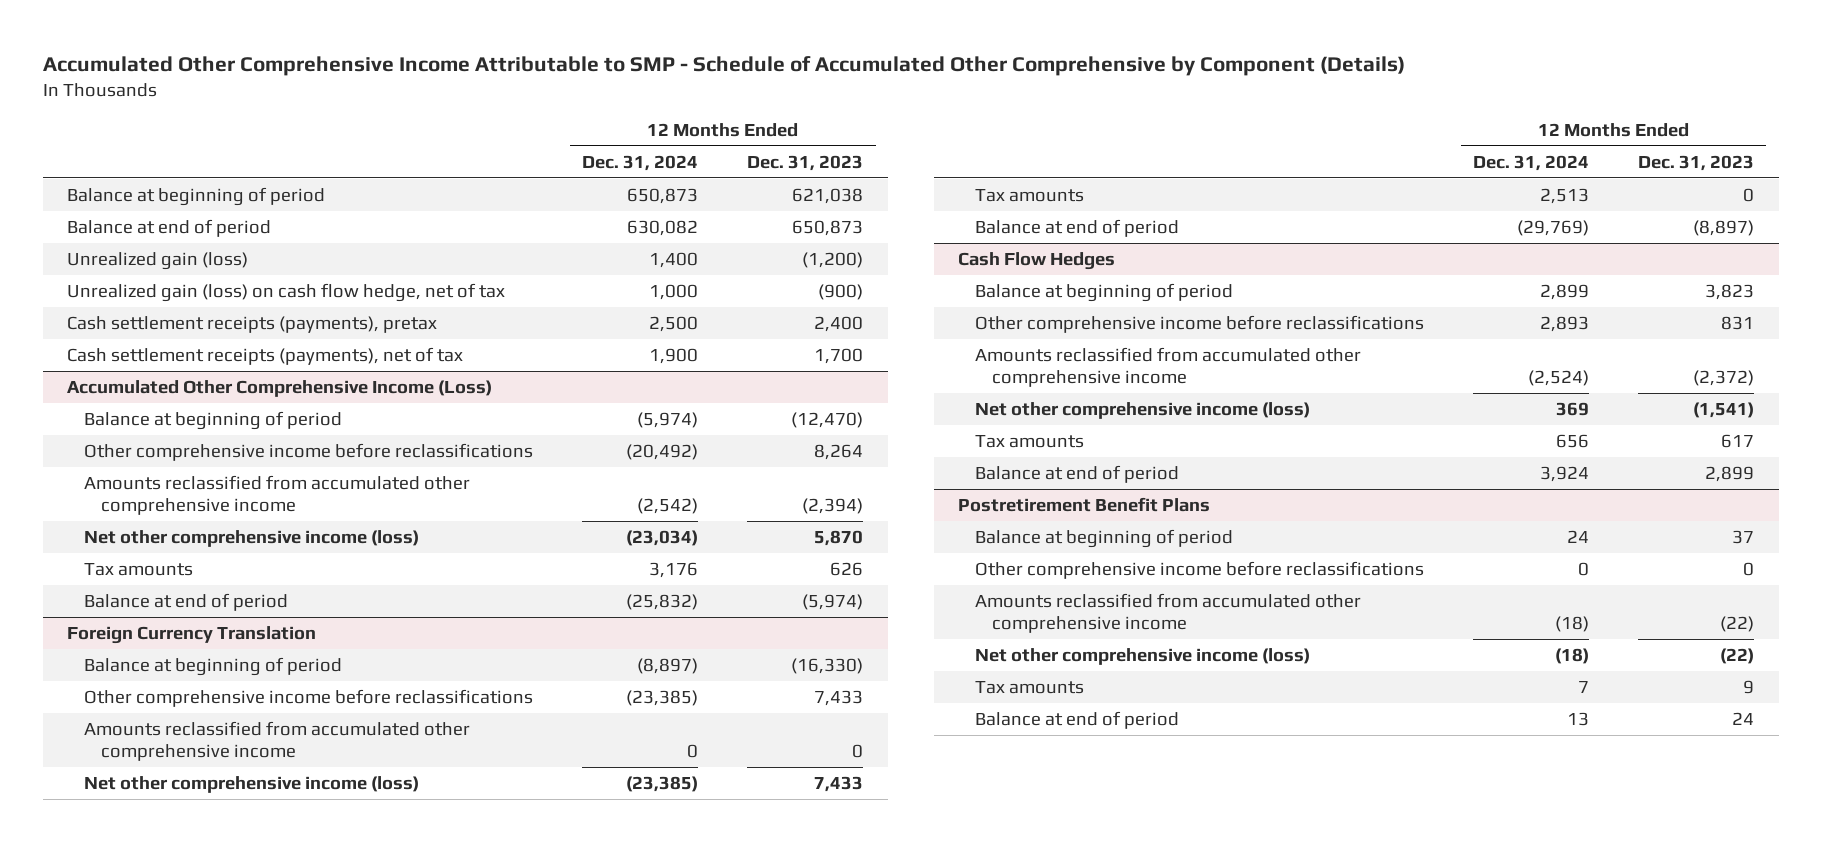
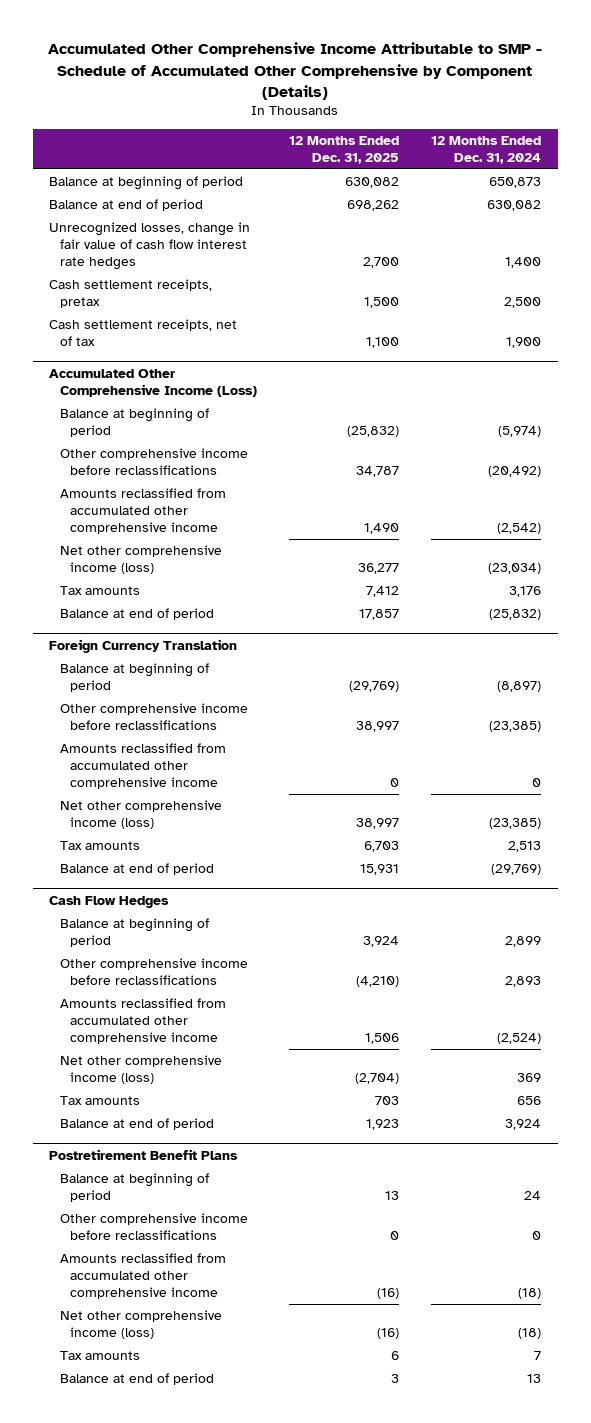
[747,154,864,171] Dec. 31, 2023 -> none
none -> [289,135,400,165] 12 Months Ended Dec. 31, 2025
[67,282,506,302] Unrealized gain (loss) on cash flow hedge, net of tax -> none
[67,251,249,270] Unrealized gain (loss) -> [49,222,251,271] Unrecognized losses, change in fair value of cash flow interest rate hedges
[67,315,438,333] Cash settlement receipts (payments), pretax -> [49,279,213,309] Cash settlement receipts, pretax
[67,346,464,365] Cash settlement receipts (payments), net of tax -> [49,319,238,347] Cash settlement receipts, net of tax

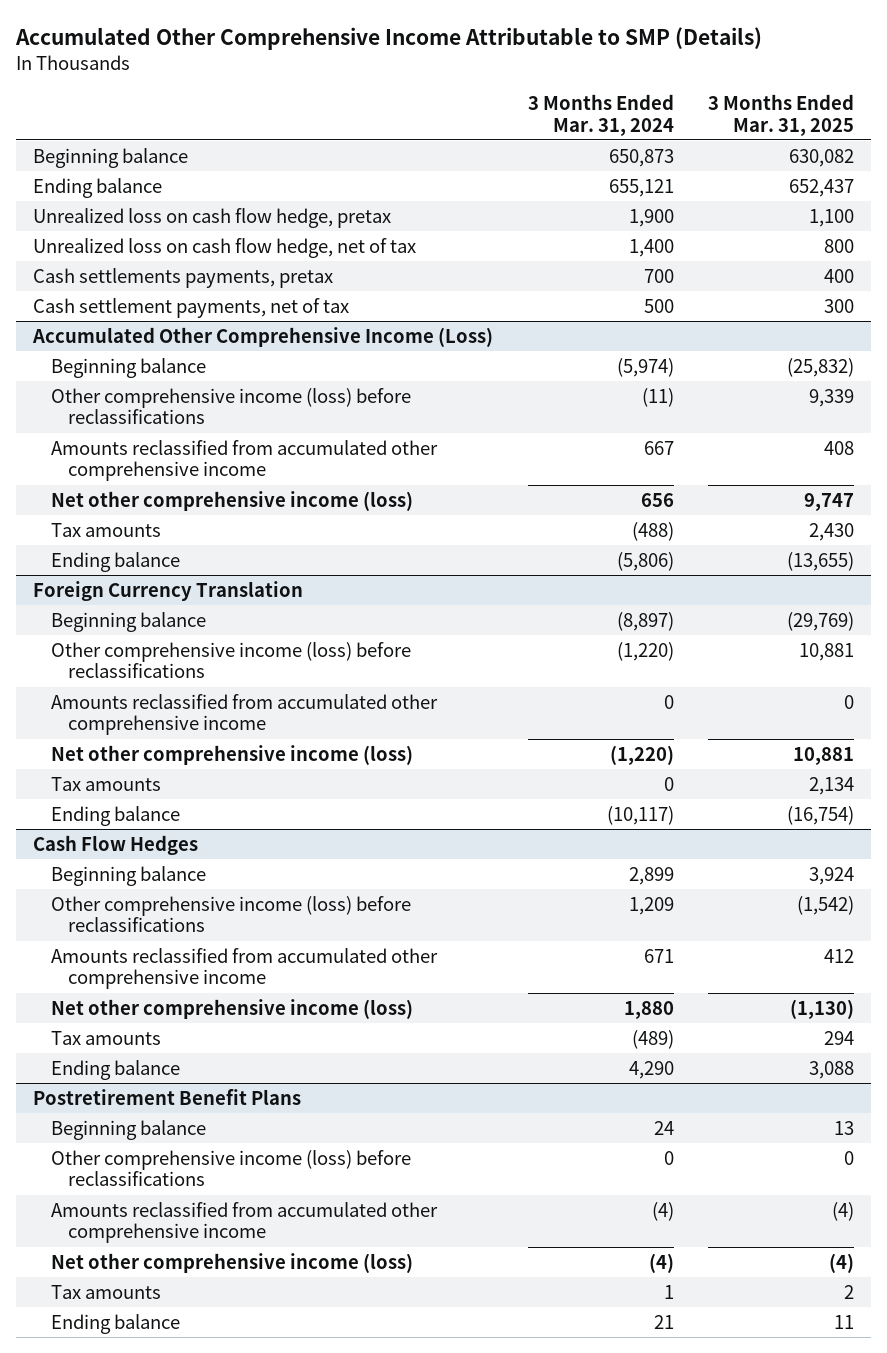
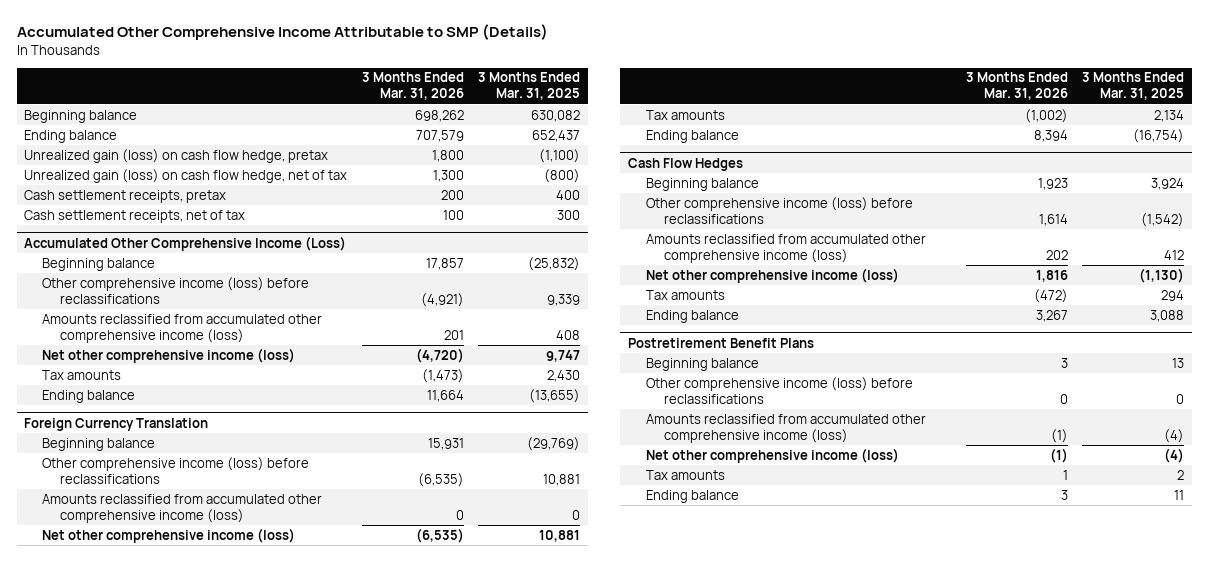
[527,94,674,136] 3 Months Ended Mar. 31, 2024 -> none
none -> [361,72,464,101] 3 Months Ended Mar. 31, 2026
[33,207,392,228] Unrealized loss on cash flow hedge, pretax -> [23,148,328,163] Unrealized gain (loss) on cash flow hedge, pretax
[808,208,854,227] 1,100 -> [539,148,581,163] (1,100)
[33,237,417,258] Unrealized loss on cash flow hedge, net of tax -> [23,168,347,183] Unrealized gain (loss) on cash flow hedge, net of tax
[823,238,854,253] 800 -> [544,168,581,183] (800)
[33,267,334,288] Cash settlements payments, pretax -> [23,189,226,203] Cash settlement receipts, pretax
[33,297,350,318] Cash settlement payments, net of tax -> [23,209,245,223] Cash settlement receipts, net of tax
[50,439,438,482] Amounts reclassified from accumulated other comprehensive income -> [42,313,323,343] Amounts reclassified from accumulated other comprehensive income (loss)
[50,693,438,736] Amounts reclassified from accumulated other comprehensive income -> [42,493,323,523] Amounts reclassified from accumulated other comprehensive income (loss)
[50,947,438,990] Amounts reclassified from accumulated other comprehensive income -> [645,233,926,263] Amounts reclassified from accumulated other comprehensive income (loss)
[50,1201,438,1244] Amounts reclassified from accumulated other comprehensive income -> [645,413,926,443] Amounts reclassified from accumulated other comprehensive income (loss)

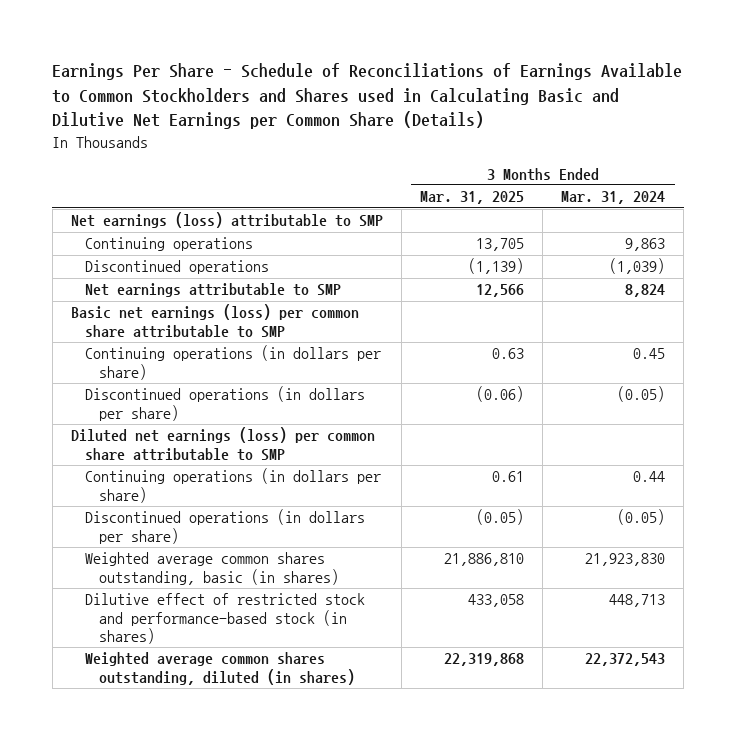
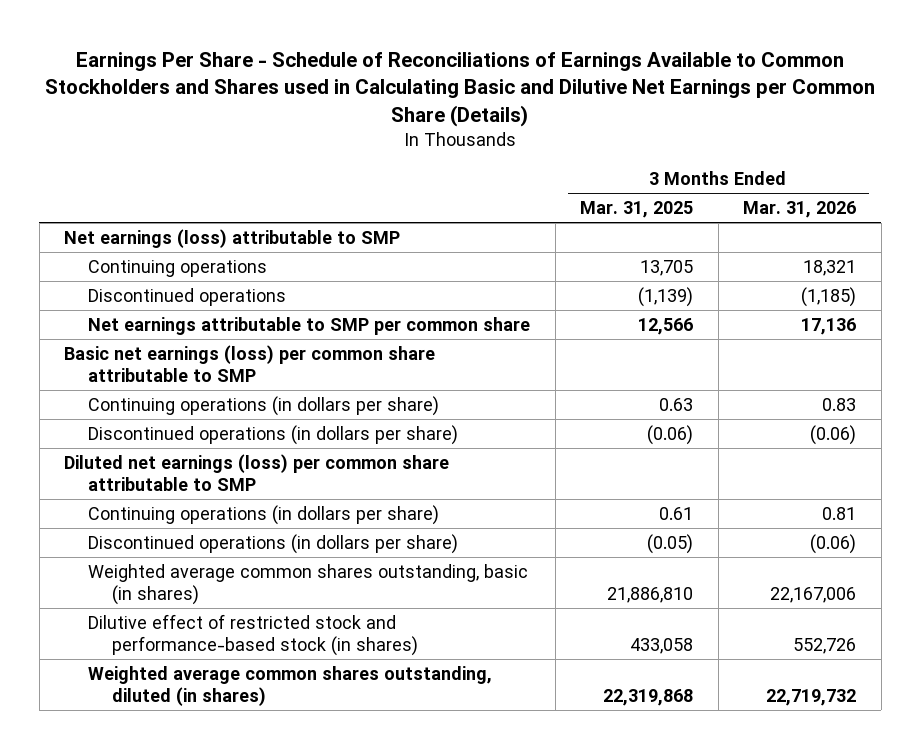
[561,191,666,205] Mar. 31, 2024 -> none
none -> [743,201,857,219] Mar. 31, 2026
[84,283,341,298] Net earnings attributable to SMP -> [87,316,530,335] Net earnings attributable to SMP per common share

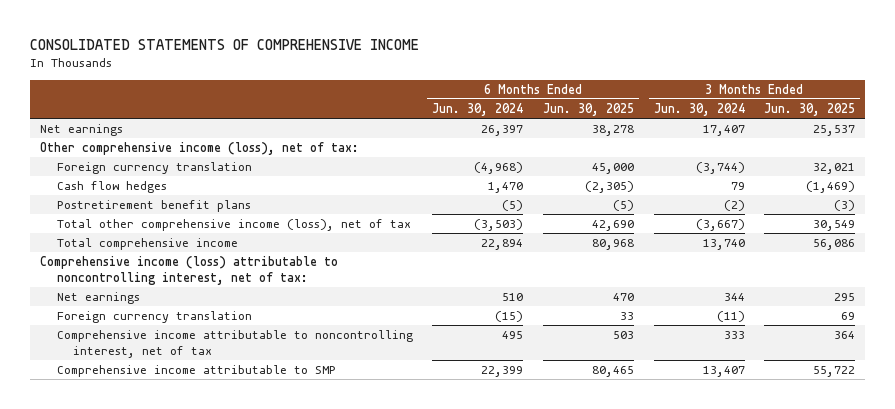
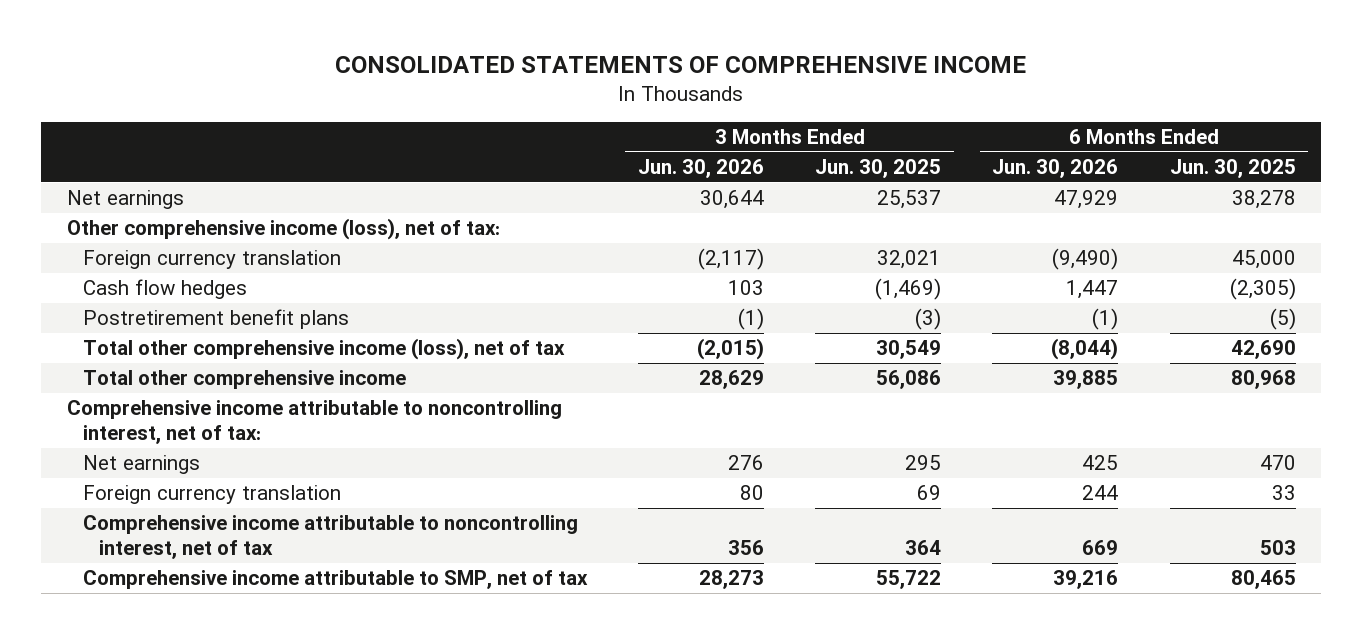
[432,102,524,116] Jun. 30, 2024 -> none
[653,102,745,116] Jun. 30, 2024 -> none
none -> [637,159,764,179] Jun. 30, 2026
none -> [992,159,1119,179] Jun. 30, 2026
[56,238,238,251] Total comprehensive income -> [82,370,406,390] Total other comprehensive income
[39,256,338,286] Comprehensive income (loss) attributable to noncontrolling interest, net of tax: -> [66,400,562,445] Comprehensive income attributable to noncontrolling interest, net of tax:
[56,365,336,378] Comprehensive income attributable to SMP -> [82,570,588,590] Comprehensive income attributable to SMP, net of tax

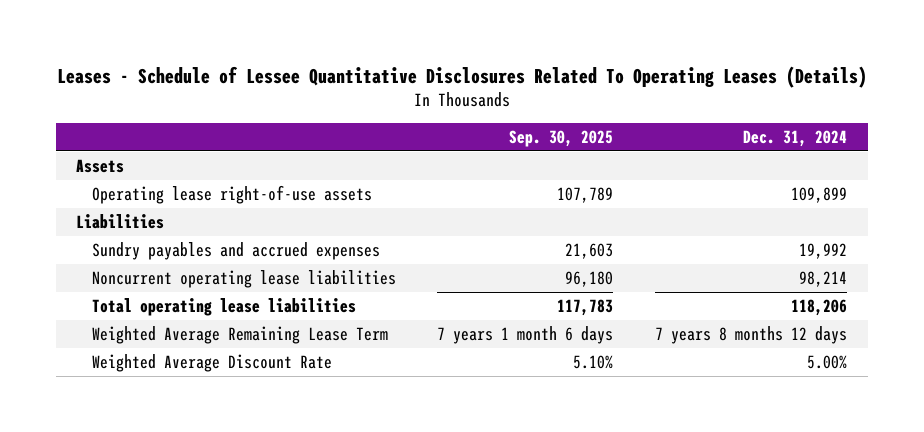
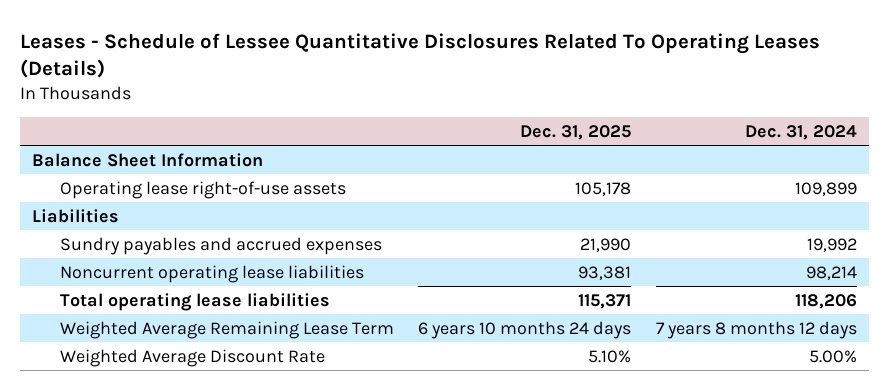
[509,130,614,148] Sep. 30, 2025 -> none
none -> [520,124,632,140] Dec. 31, 2025
[76,158,125,173] Assets -> [32,152,264,167] Balance Sheet Information

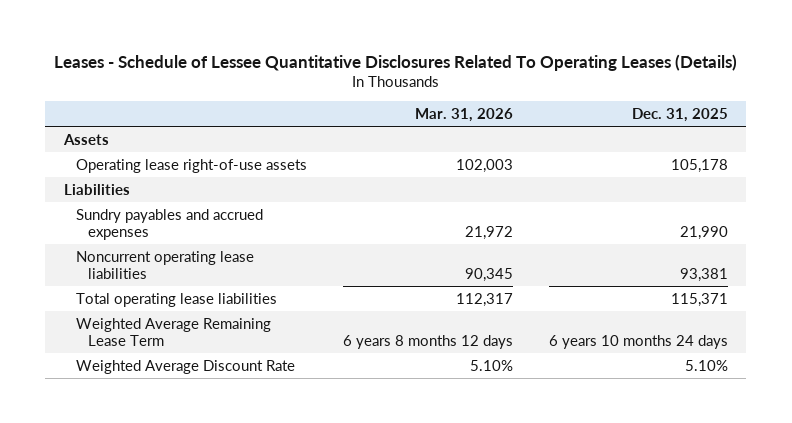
[744,124,857,140] Dec. 31, 2024 -> none
none -> [415,108,514,123] Mar. 31, 2026
[32,152,264,167] Balance Sheet Information -> [62,133,109,145] Assets

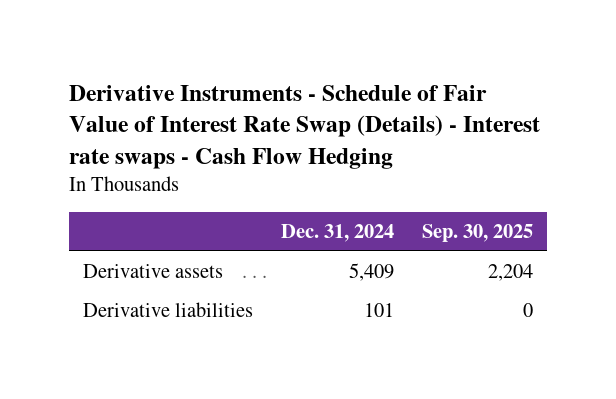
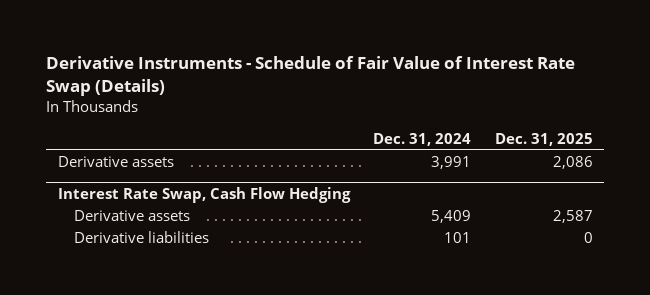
[69,84,541,169] Derivative Instruments - Schedule of Fair Value of Interest Rate Swap (Details) - Interest rate swaps - Cash Flow Hedging -> [46,56,576,97] Derivative Instruments - Schedule of Fair Value of Interest Rate Swap (Details)
[421,223,533,242] Sep. 30, 2025 -> none
none -> [494,132,593,146] Dec. 31, 2025
none -> [57,156,174,168] Derivative assets
none -> [57,186,351,203] Interest Rate Swap, Cash Flow Hedging

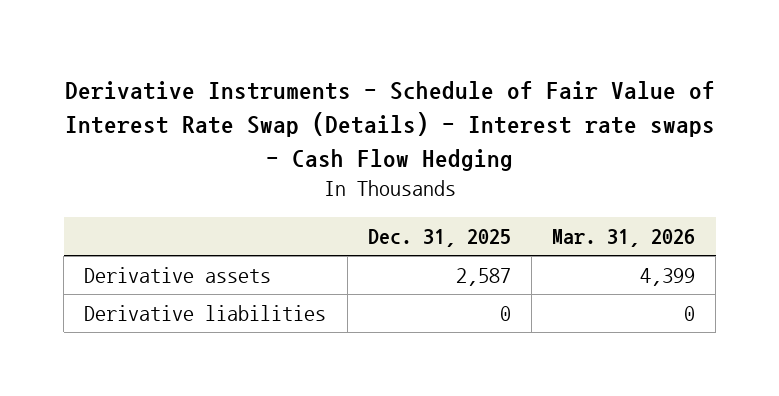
[46,56,576,97] Derivative Instruments - Schedule of Fair Value of Interest Rate Swap (Details) -> [64,80,715,171] Derivative Instruments - Schedule of Fair Value of Interest Rate Swap (Details) - Interest rate swaps - Cash Flow Hedging
[373,132,472,146] Dec. 31, 2024 -> none
none -> [551,229,695,248] Mar. 31, 2026
[57,156,174,168] Derivative assets -> none
[57,186,351,203] Interest Rate Swap, Cash Flow Hedging -> none

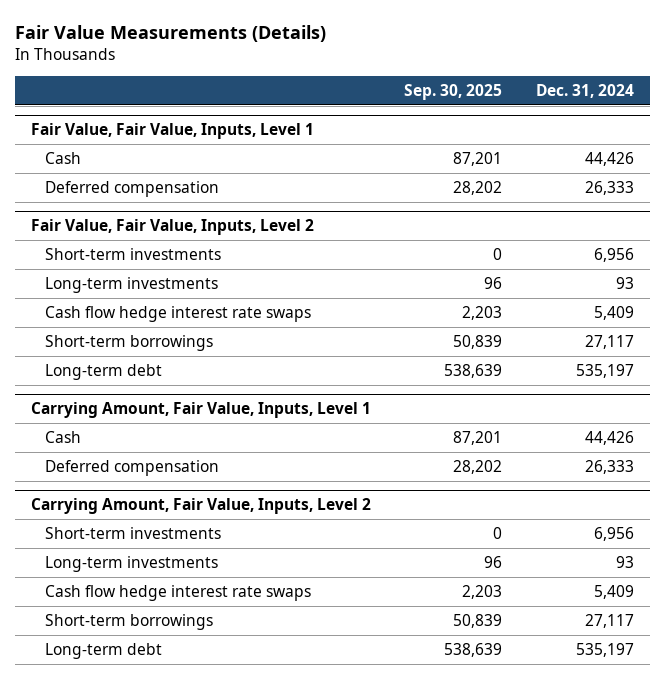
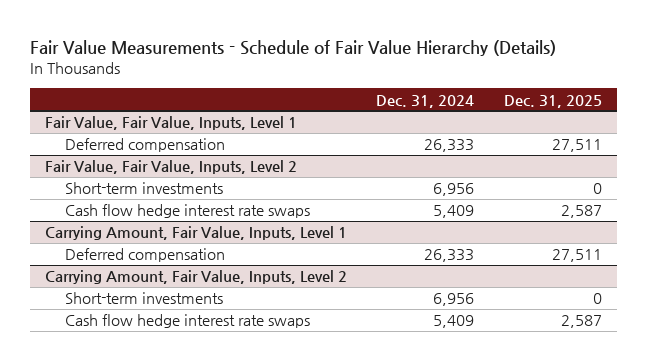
[14,24,326,42] Fair Value Measurements (Details) -> [29,40,556,57] Fair Value Measurements - Schedule of Fair Value Hierarchy (Details)
[404,84,503,101] Sep. 30, 2025 -> none
none -> [503,94,602,108] Dec. 31, 2025
[45,152,82,165] Cash -> none
[45,277,219,294] Long-term investments -> none
[45,335,214,352] Short-term borrowings -> none
[45,364,163,381] Long-term debt -> none
[45,431,82,444] Cash -> none
[45,556,219,573] Long-term investments -> none
[45,614,214,631] Short-term borrowings -> none
[45,643,163,660] Long-term debt -> none

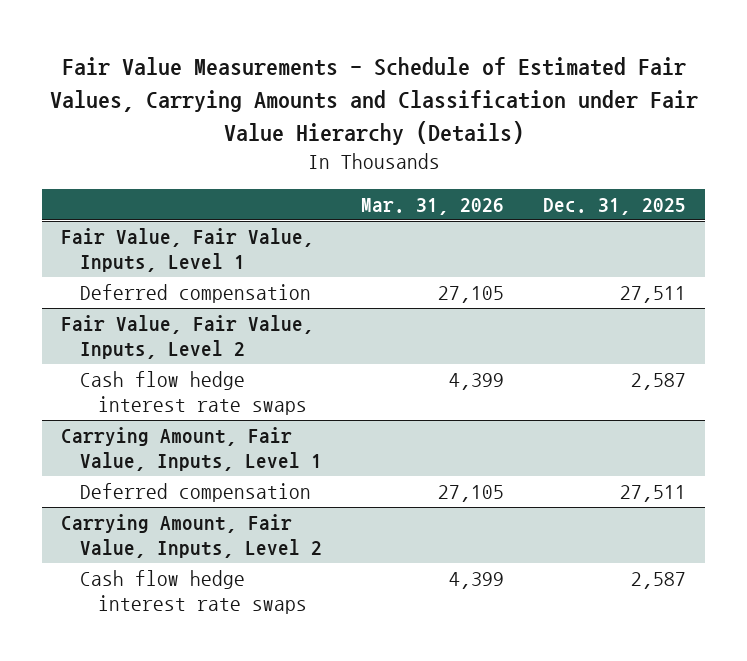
[29,40,556,57] Fair Value Measurements - Schedule of Fair Value Hierarchy (Details) -> [49,57,698,145] Fair Value Measurements - Schedule of Estimated Fair Values, Carrying Amounts and Classification under Fair Value Hierarchy (Details)
[376,94,475,108] Dec. 31, 2024 -> none
none -> [360,198,504,216] Mar. 31, 2026
[64,182,223,195] Short-term investments -> none
[64,292,223,305] Short-term investments -> none

